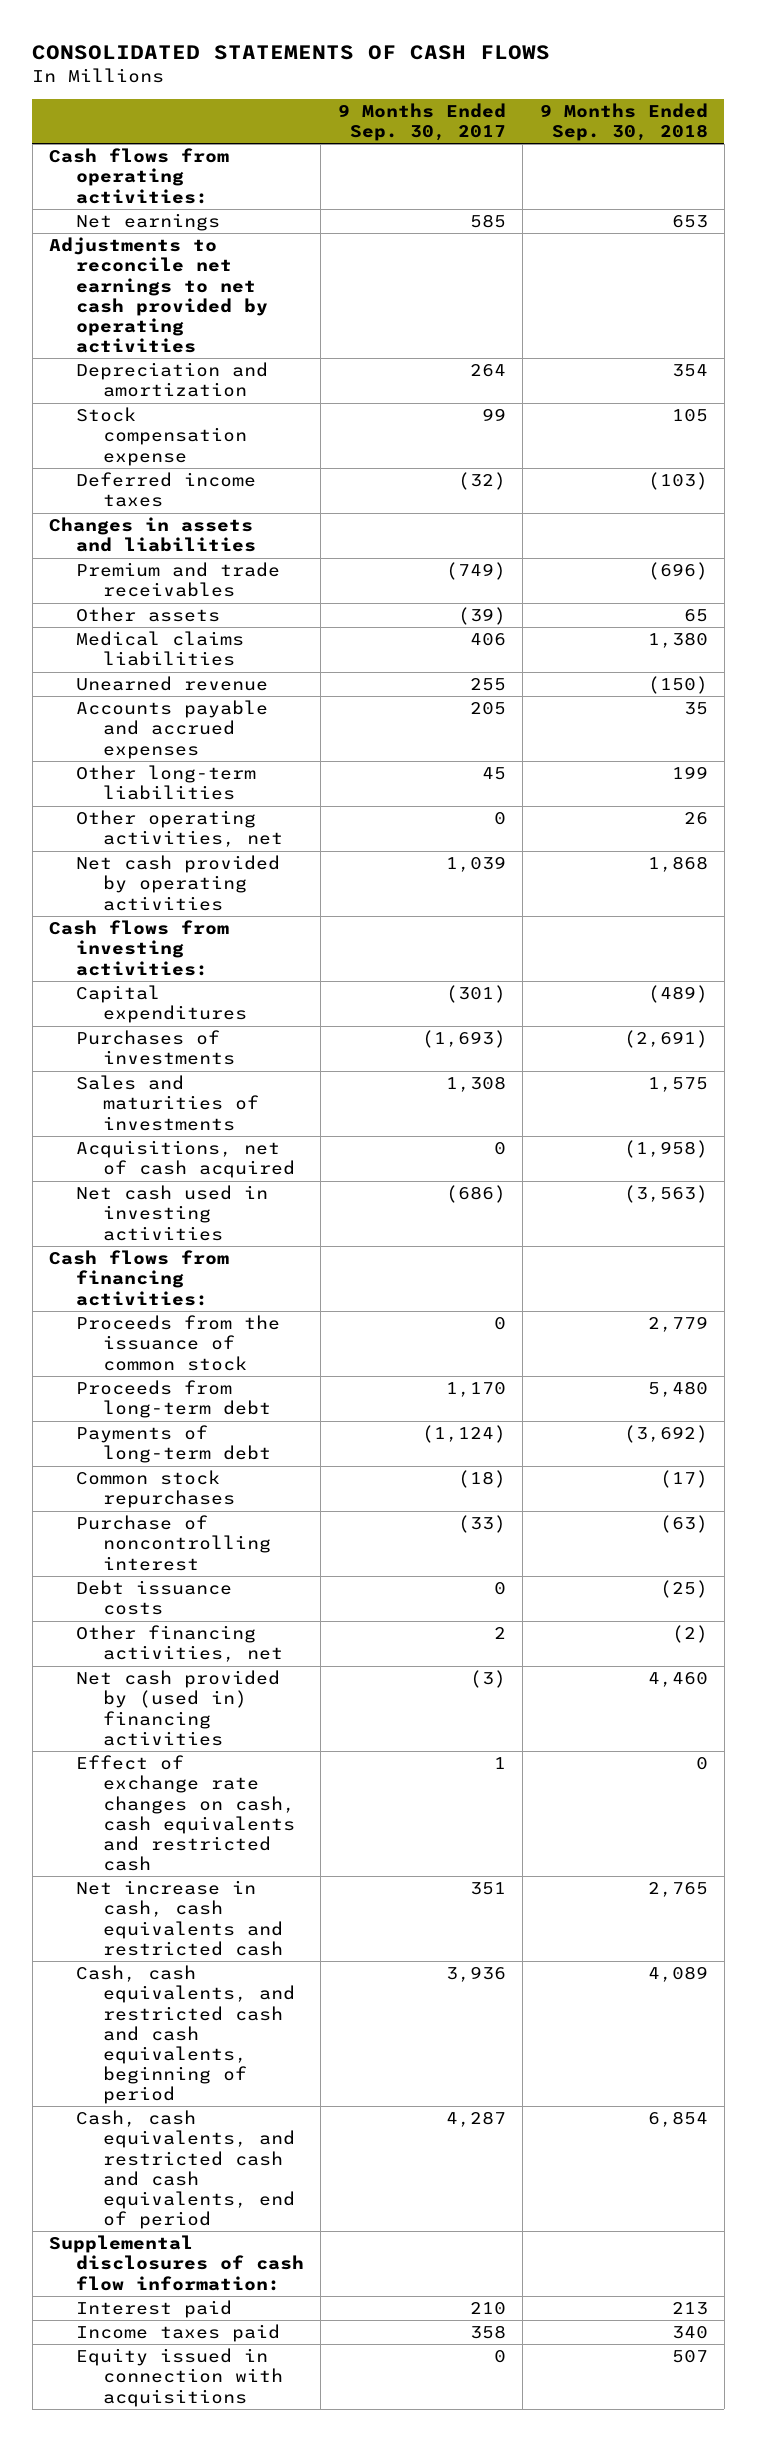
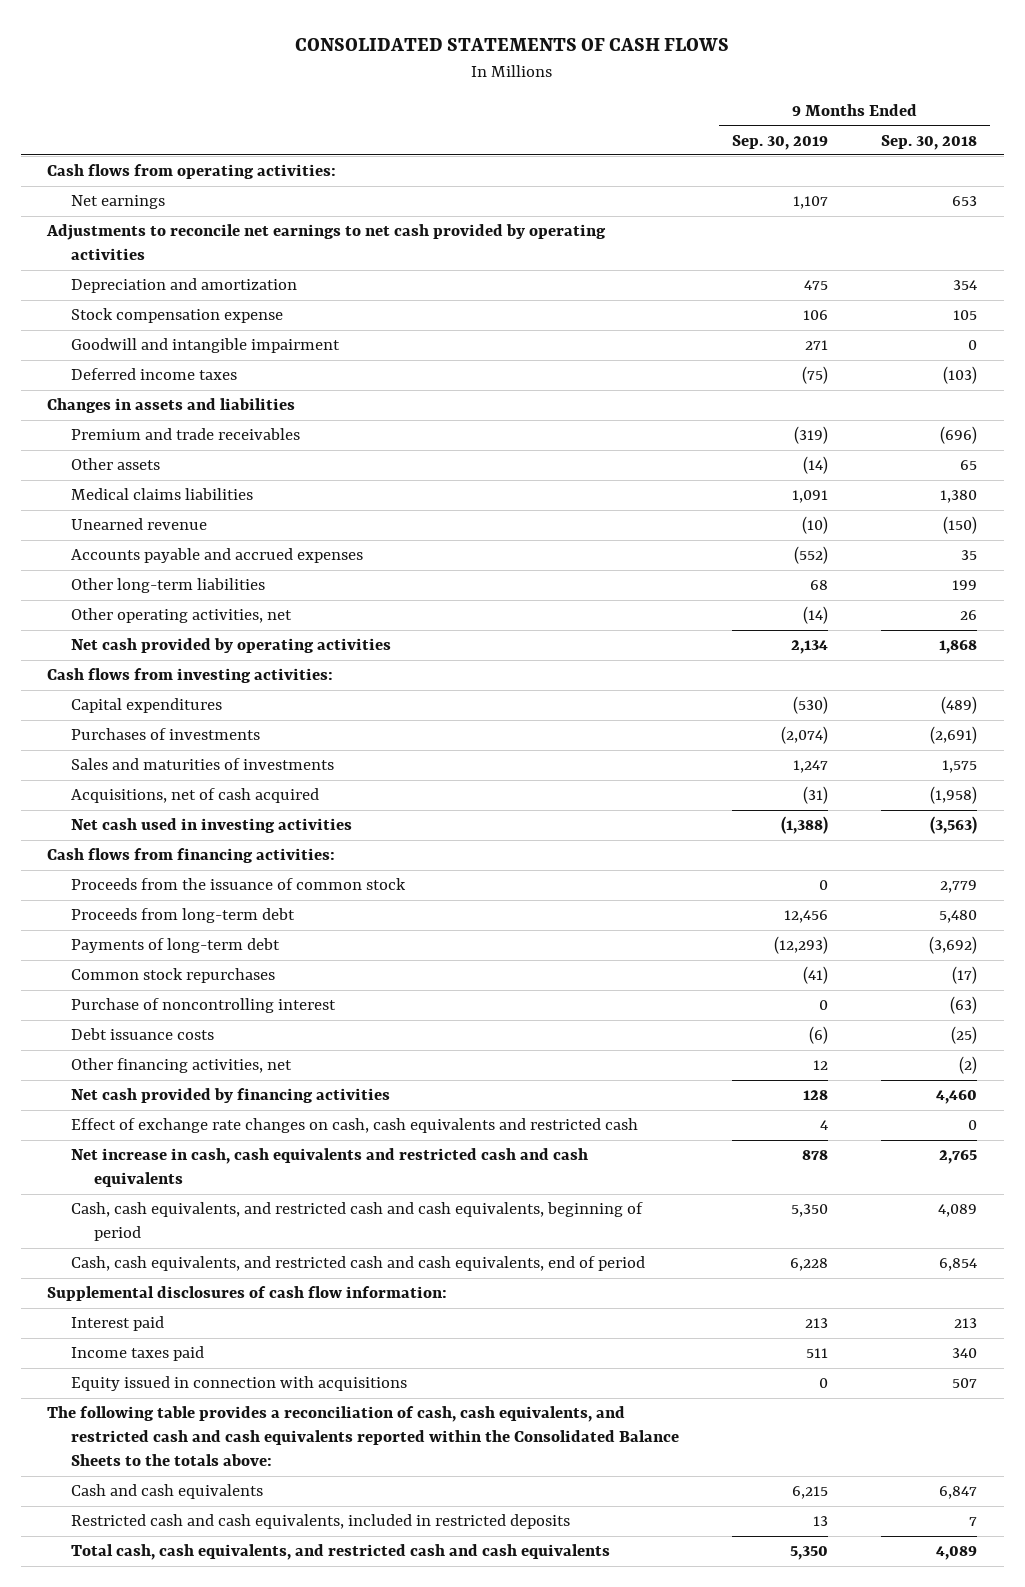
[337,102,506,141] 9 Months Ended Sep. 30, 2017 -> none
none -> [731,134,828,150] Sep. 30, 2019
none -> [70,338,340,354] Goodwill and intangible impairment
[76,1670,281,1746] Net cash provided by (used in) financing activities -> [70,1088,390,1104] Net cash provided by financing activities
[76,1880,284,1956] Net increase in cash, cash equivalents and restricted cash -> [70,1148,588,1188] Net increase in cash, cash equivalents and restricted cash and cash equivalents
none -> [47,1406,679,1467] The following table provides a reconciliation of cash, cash equivalents, and restricted cash and cash equivalents reported within the Consolidated Balance Sheets to the totals above:
none -> [70,1484,263,1500] Cash and cash equivalents
none -> [70,1514,570,1530] Restricted cash and cash equivalents, included in restricted deposits
none -> [70,1544,610,1561] Total cash, cash equivalents, and restricted cash and cash equivalents

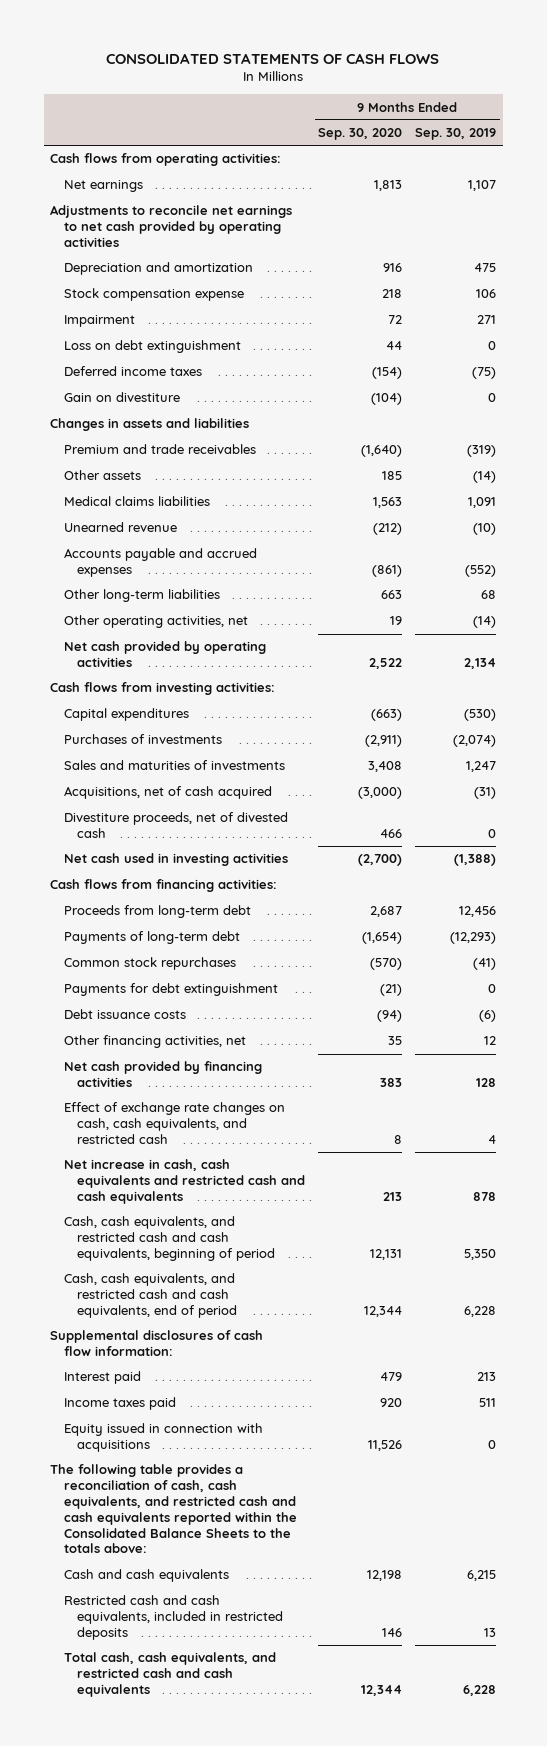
[881,134,978,150] Sep. 30, 2018 -> none
none -> [318,128,403,141] Sep. 30, 2020
[70,338,340,354] Goodwill and intangible impairment -> [63,315,135,328] Impairment
none -> [63,340,241,354] Loss on debt extinguishment
none -> [63,392,180,403] Gain on divestiture
none -> [63,812,288,839] Divestiture proceeds, net of divested cash
[70,878,406,891] Proceeds from the issuance of common stock -> none
[70,998,336,1014] Purchase of noncontrolling interest -> none
none -> [63,983,278,997] Payments for debt extinguishment
[70,1118,638,1134] Effect of exchange rate changes on cash, cash equivalents and restricted cash -> [63,1102,285,1145] Effect of exchange rate changes on cash, cash equivalents, and restricted cash
[789,1546,828,1561] 5,350 -> [463,1685,497,1697] 6,228

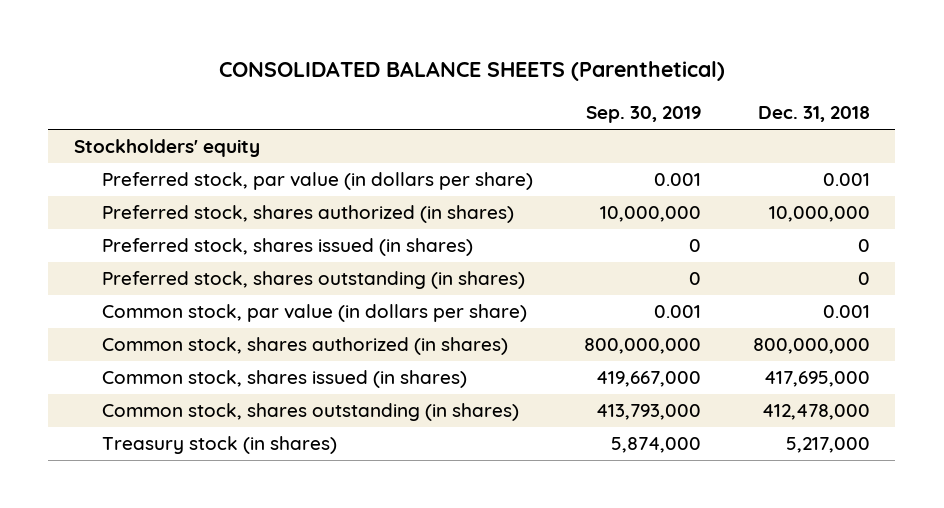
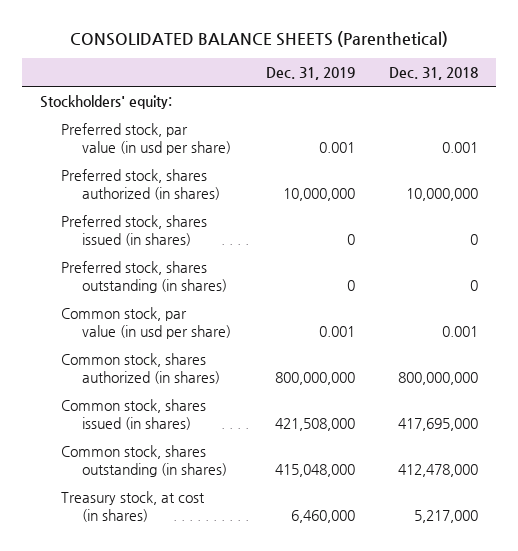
[586,106,702,124] Sep. 30, 2019 -> none
none -> [265,66,355,80] Dec. 31, 2019
[73,139,260,158] Stockholders' equity -> [39,95,172,110] Stockholders' equity:
[102,172,534,191] Preferred stock, par value (in dollars per share) -> [61,123,232,155] Preferred stock, par value (in usd per share)
[102,304,528,323] Common stock, par value (in dollars per share) -> [61,307,232,339] Common stock, par value (in usd per share)
[102,436,338,455] Treasury stock (in shares) -> [61,491,206,522] Treasury stock, at cost (in shares)

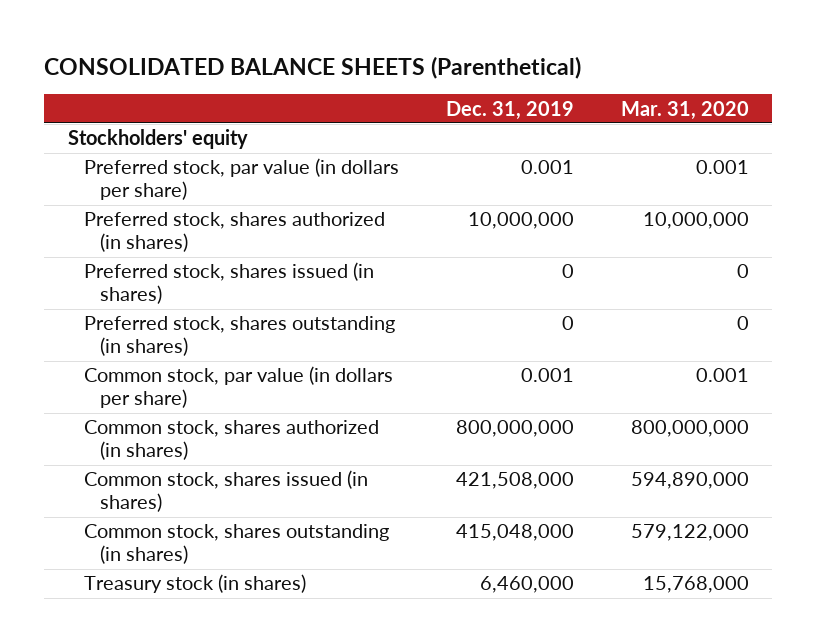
[389,66,479,80] Dec. 31, 2018 -> none
none -> [620,100,749,120] Mar. 31, 2020
[39,95,172,110] Stockholders' equity: -> [67,129,248,150] Stockholders' equity
[61,123,232,155] Preferred stock, par value (in usd per share) -> [83,158,399,201] Preferred stock, par value (in dollars per share)
[61,307,232,339] Common stock, par value (in usd per share) -> [83,366,393,409] Common stock, par value (in dollars per share)
[61,491,206,522] Treasury stock, at cost (in shares) -> [83,574,306,594] Treasury stock (in shares)

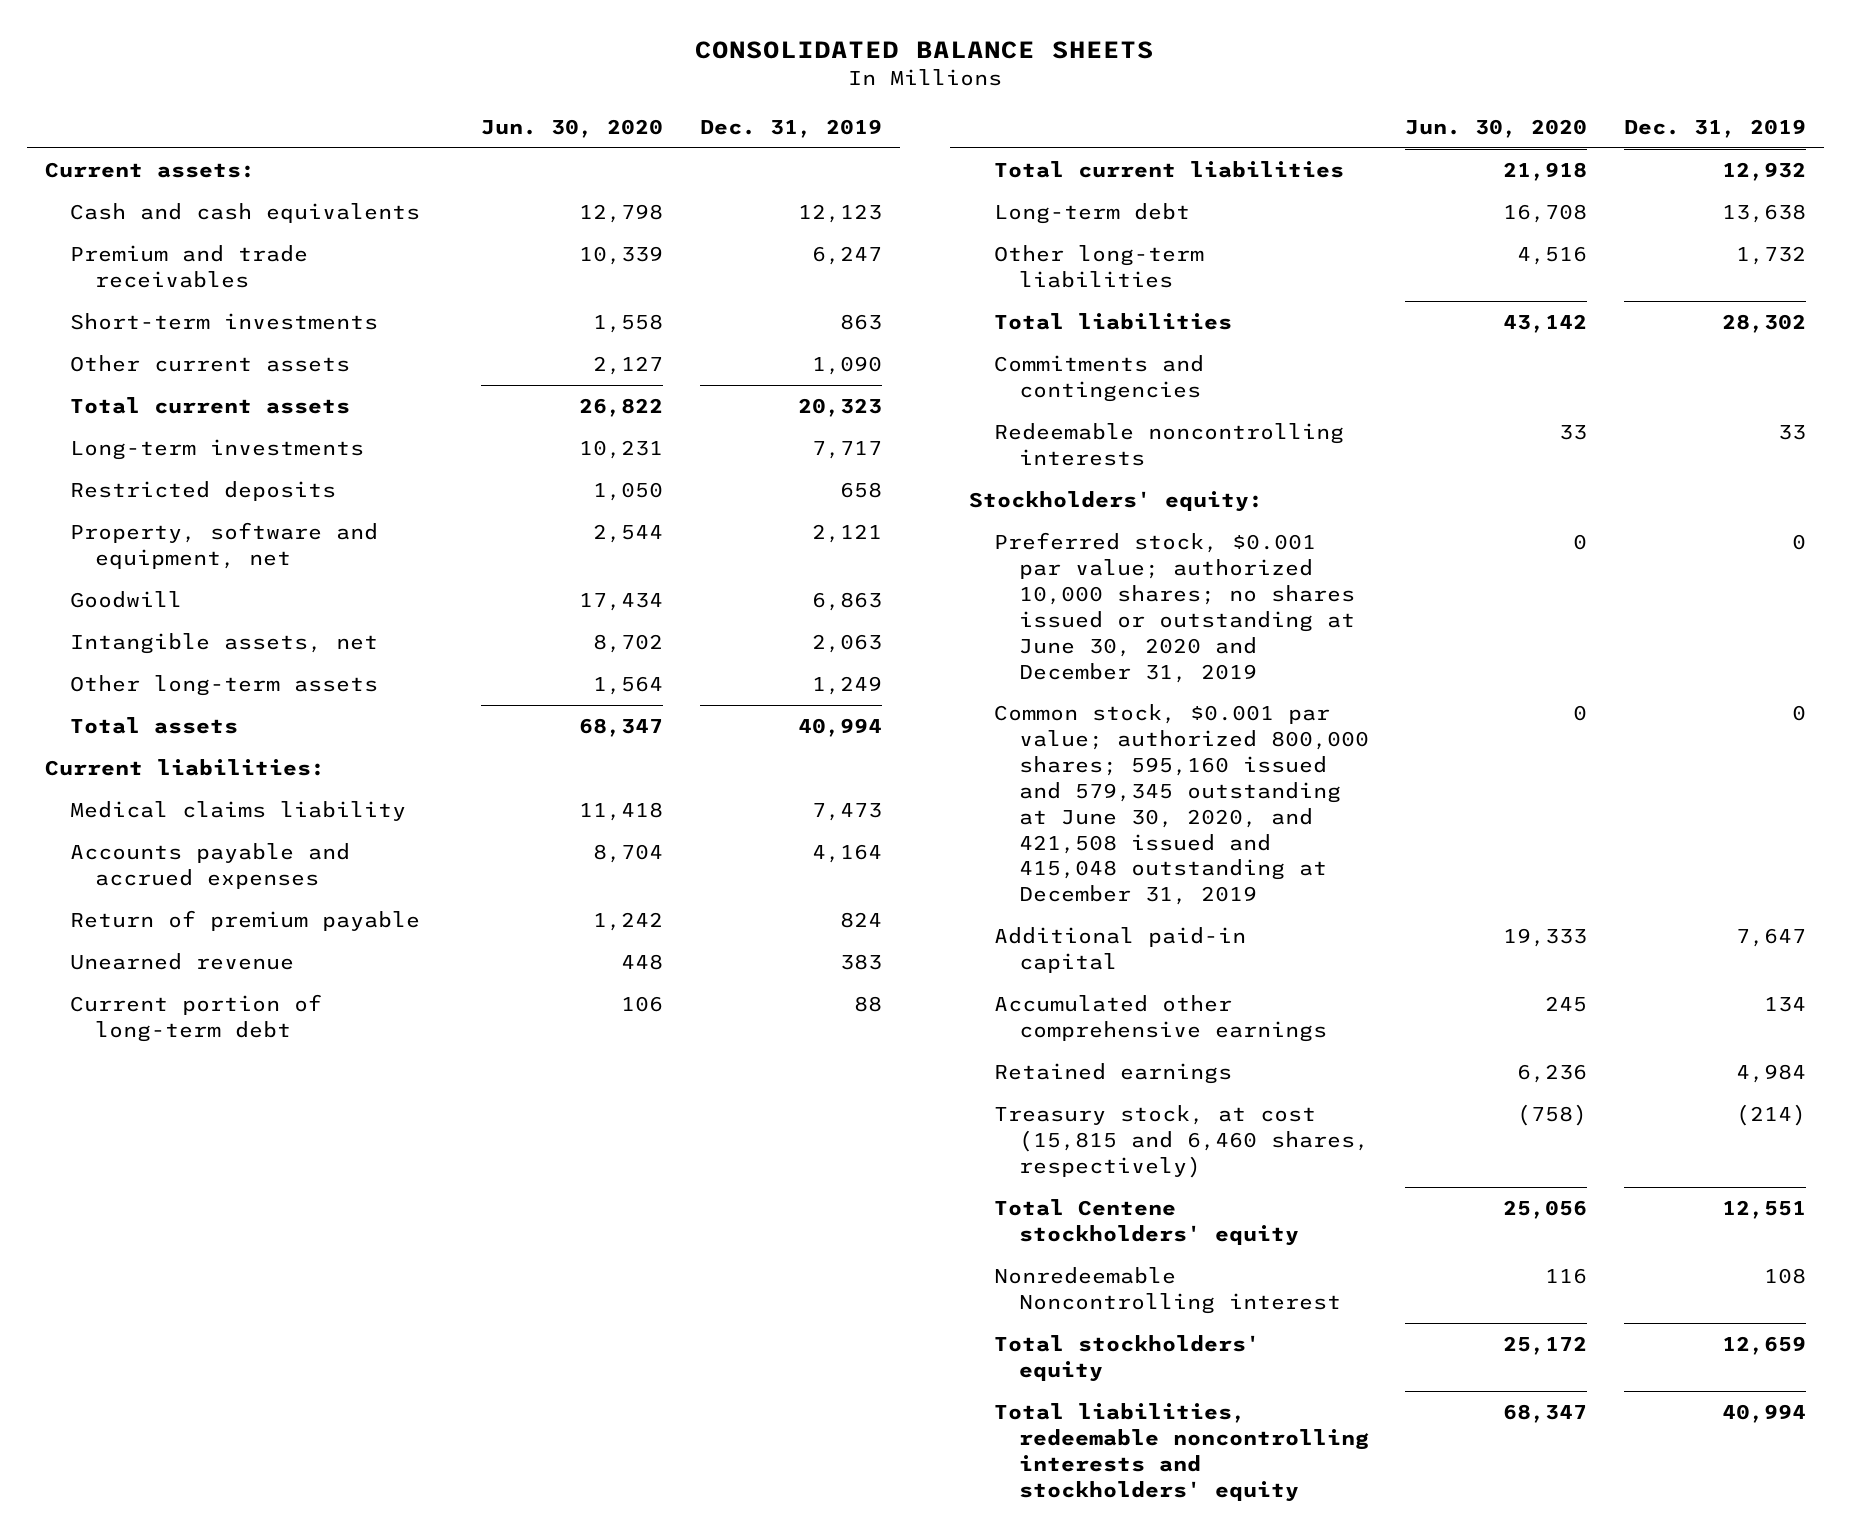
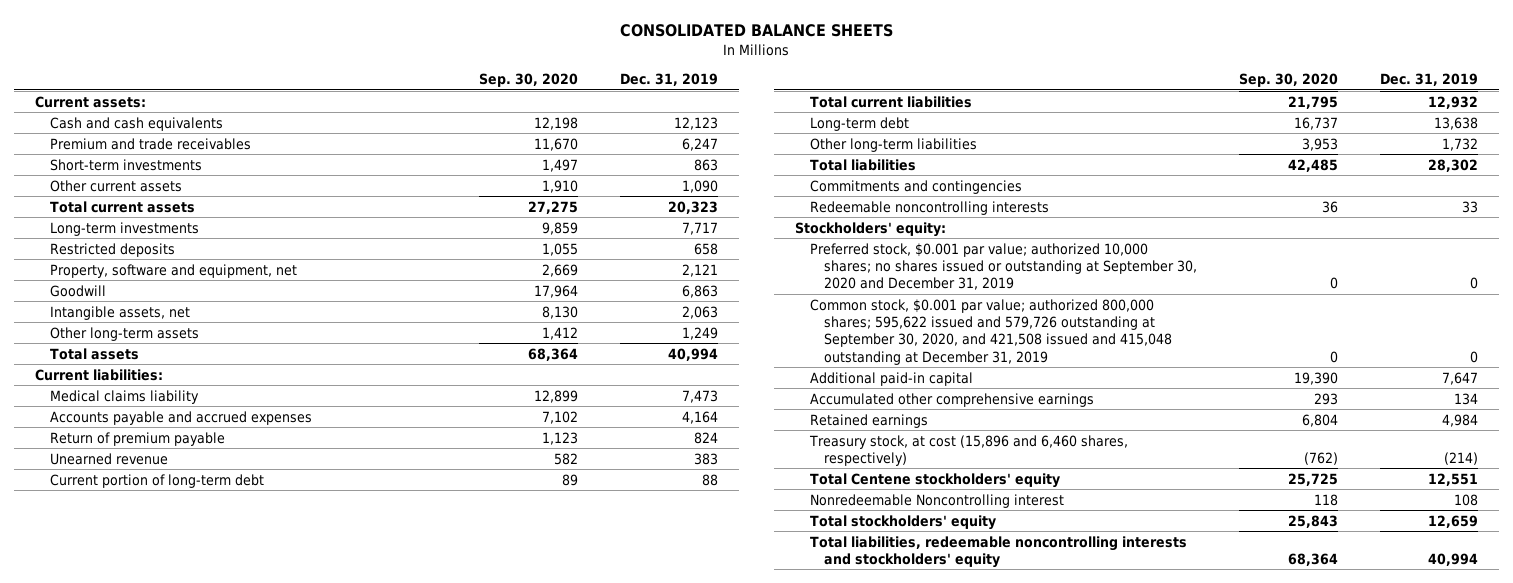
[481,118,664,138] Jun. 30, 2020 -> none
none -> [479,73,579,88] Sep. 30, 2020
[993,532,1356,683] Preferred stock, $0.001 par value; authorized 10,000 shares; no shares issued or outstanding at June 30, 2020 and December 31, 2019 -> [809,242,1198,291] Preferred stock, $0.001 par value; authorized 10,000 shares; no shares issued or outstanding at September 30, 2020 and December 31, 2019
[993,704,1370,906] Common stock, $0.001 par value; authorized 800,000 shares; 595,160 issued and 579,345 outstanding at June 30, 2020, and 421,508 issued and 415,048 outstanding at December 31, 2019 -> [809,298,1173,365] Common stock, $0.001 par value; authorized 800,000 shares; 595,622 issued and 579,726 outstanding at September 30, 2020, and 421,508 issued and 415,048 outstanding at December 31, 2019
[993,1105,1370,1178] Treasury stock, at cost (15,815 and 6,460 shares, respectively) -> [808,434,1128,467] Treasury stock, at cost (15,896 and 6,460 shares, respectively)

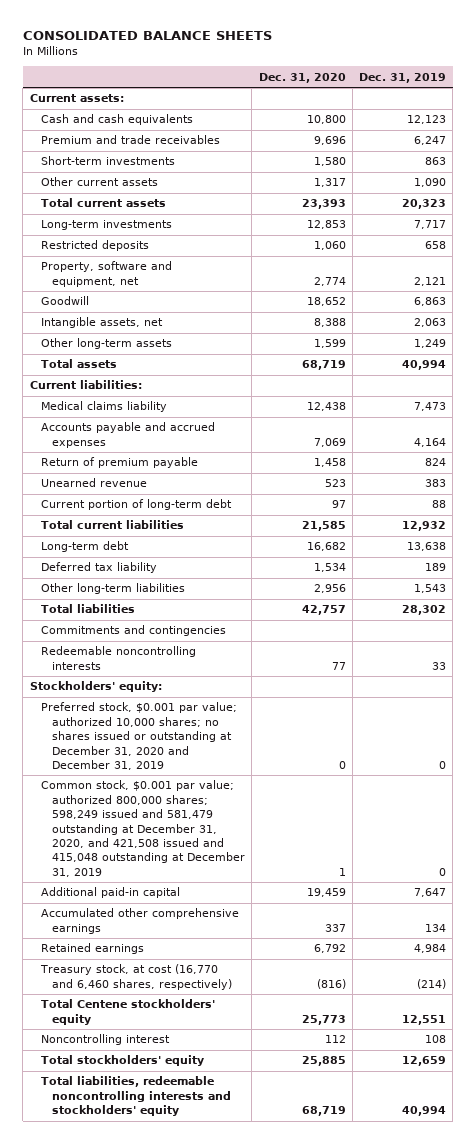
[479,73,579,88] Sep. 30, 2020 -> none
none -> [258,72,346,83] Dec. 31, 2020
none -> [40,562,157,574] Deferred tax liability
[1441,137,1478,151] 1,732 -> [413,584,446,594] 1,543
[809,242,1198,291] Preferred stock, $0.001 par value; authorized 10,000 shares; no shares issued or outstanding at September 30, 2020 and December 31, 2019 -> [40,702,237,771] Preferred stock, $0.001 par value; authorized 10,000 shares; no shares issued or outstanding at December 31, 2020 and December 31, 2019
[809,298,1173,365] Common stock, $0.001 par value; authorized 800,000 shares; 595,622 issued and 579,726 outstanding at September 30, 2020, and 421,508 issued and 415,048 outstanding at December 31, 2019 -> [40,780,246,877] Common stock, $0.001 par value; authorized 800,000 shares; 598,249 issued and 581,479 outstanding at December 31, 2020, and 421,508 issued and 415,048 outstanding at December 31, 2019
[808,434,1128,467] Treasury stock, at cost (15,896 and 6,460 shares, respectively) -> [39,964,233,990] Treasury stock, at cost (16,770 and 6,460 shares, respectively)
[809,493,1064,508] Nonredeemable Noncontrolling interest -> [40,1034,170,1046] Noncontrolling interest

